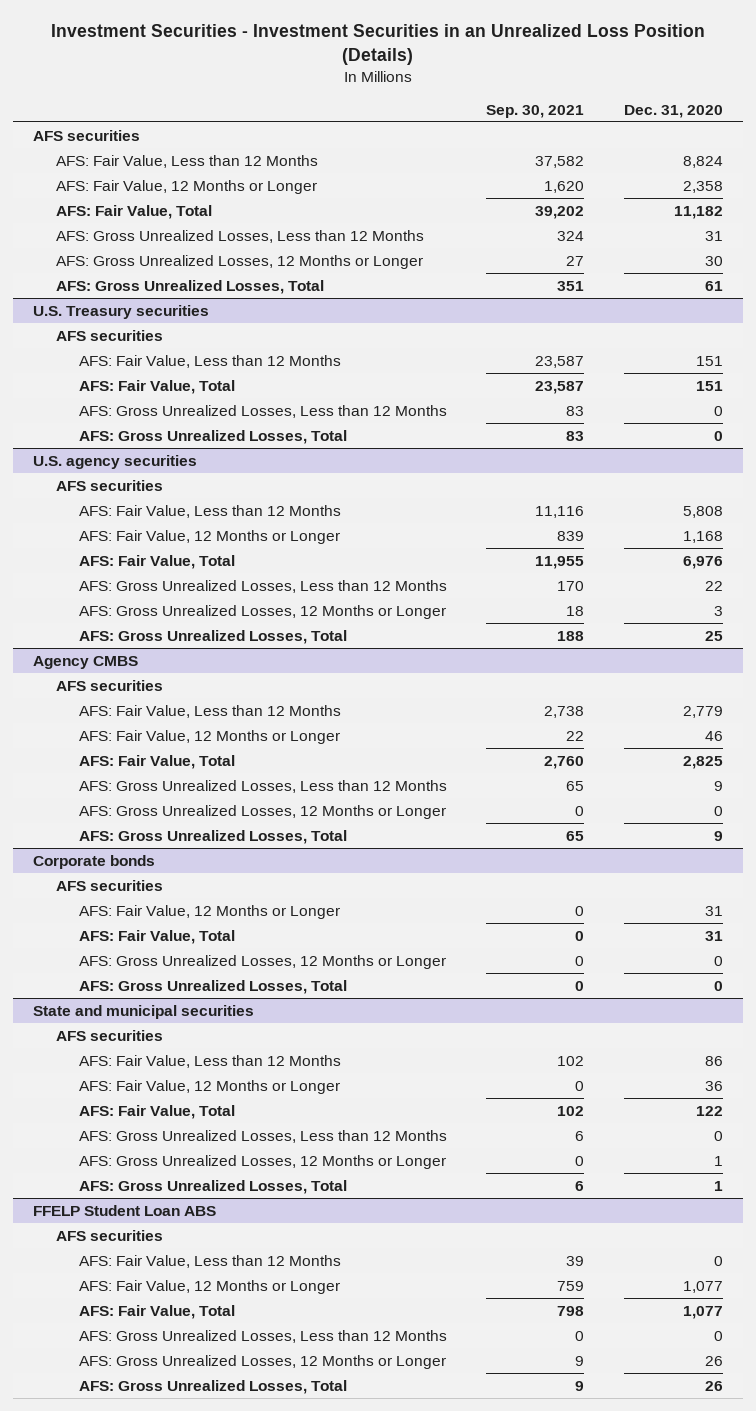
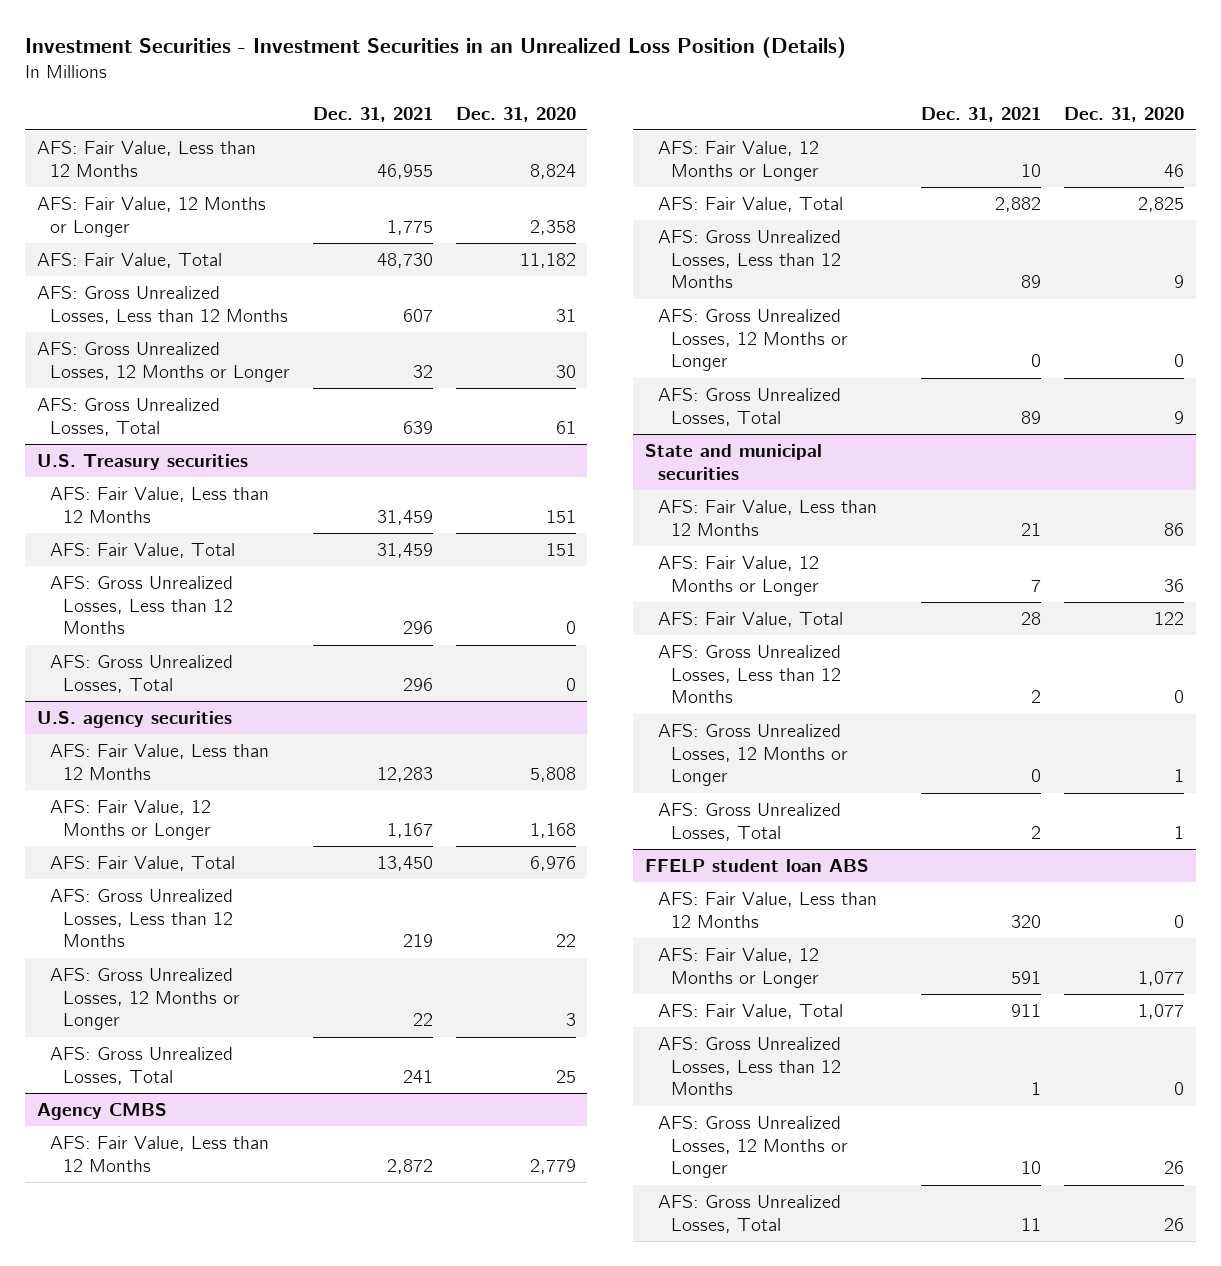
[486,104,585,118] Sep. 30, 2021 -> none
none -> [312,106,433,122] Dec. 31, 2021
[33,129,141,141] AFS securities -> none
[56,329,164,341] AFS securities -> none
[56,479,164,491] AFS securities -> none
[56,679,164,691] AFS securities -> none
[33,854,156,869] Corporate bonds -> none
[56,879,164,891] AFS securities -> none
[79,904,341,919] AFS: Fair Value, 12 Months or Longer -> none
[79,929,236,944] AFS: Fair Value, Total -> none
[79,954,447,969] AFS: Gross Unrealized Losses, 12 Months or Longer -> none
[79,979,348,994] AFS: Gross Unrealized Losses, Total -> none
[56,1029,164,1041] AFS securities -> none
[56,1229,164,1241] AFS securities -> none
[33,1204,217,1216] FFELP Student Loan ABS -> [644,859,869,873] FFELP student loan ABS

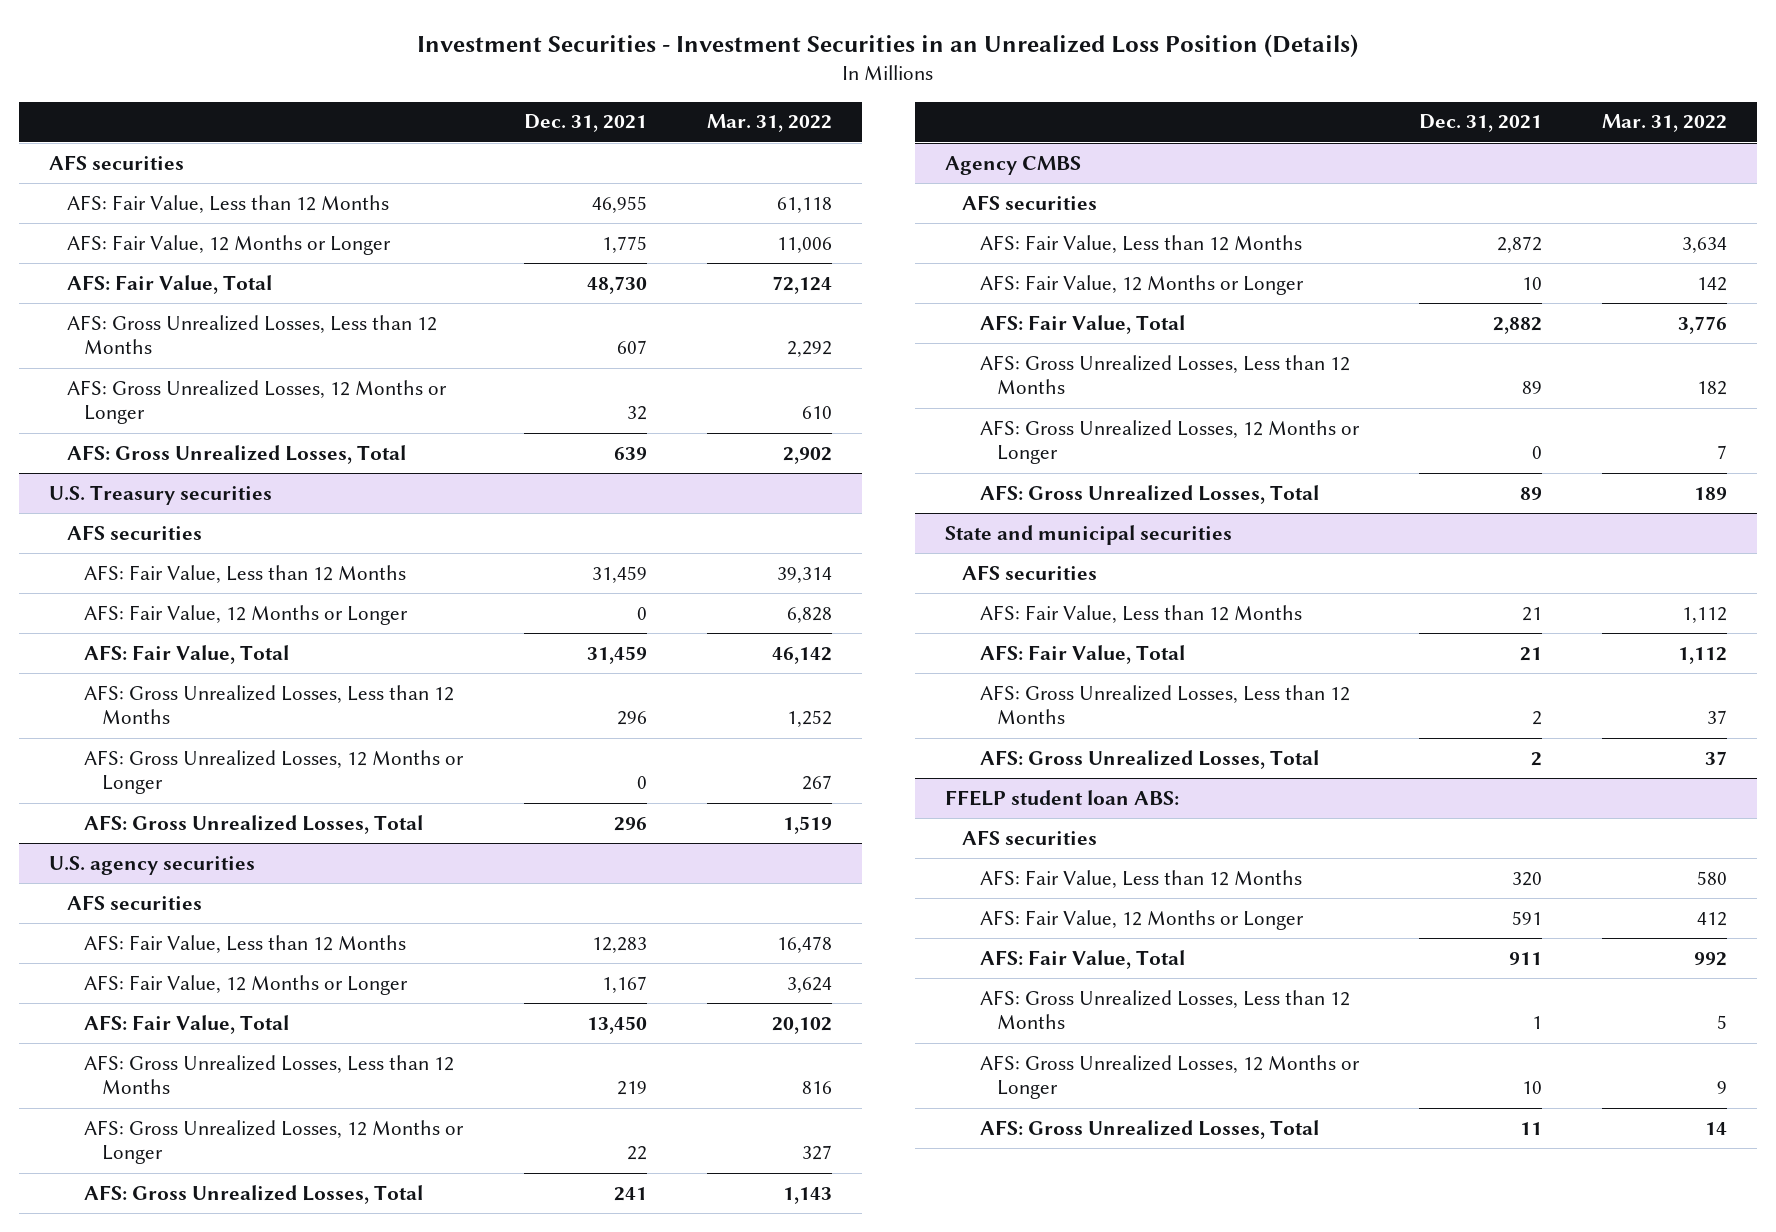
[455,106,576,122] Dec. 31, 2020 -> none
none -> [706,114,832,133] Mar. 31, 2022
none -> [49,154,185,170] AFS securities
none -> [66,524,202,540] AFS securities
none -> [84,604,409,625] AFS: Fair Value, 12 Months or Longer
none -> [84,749,465,795] AFS: Gross Unrealized Losses, 12 Months or Longer
none -> [66,894,202,910] AFS securities
none -> [962,194,1098,210] AFS securities
none -> [962,564,1098,580] AFS securities
[657,556,820,596] AFS: Fair Value, 12 Months or Longer -> none
[1020,612,1041,626] 28 -> [1519,646,1542,661] 21
[657,724,849,787] AFS: Gross Unrealized Losses, 12 Months or Longer -> none
[644,859,869,873] FFELP student loan ABS -> [944,789,1179,806] FFELP student loan ABS:
none -> [962,829,1098,845] AFS securities

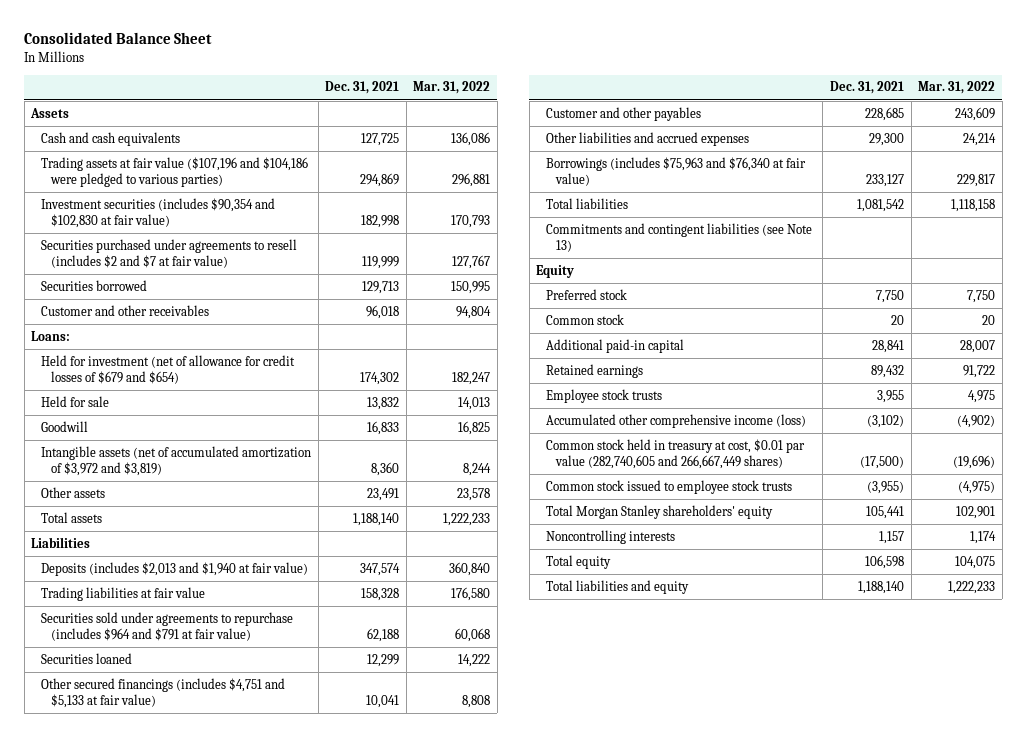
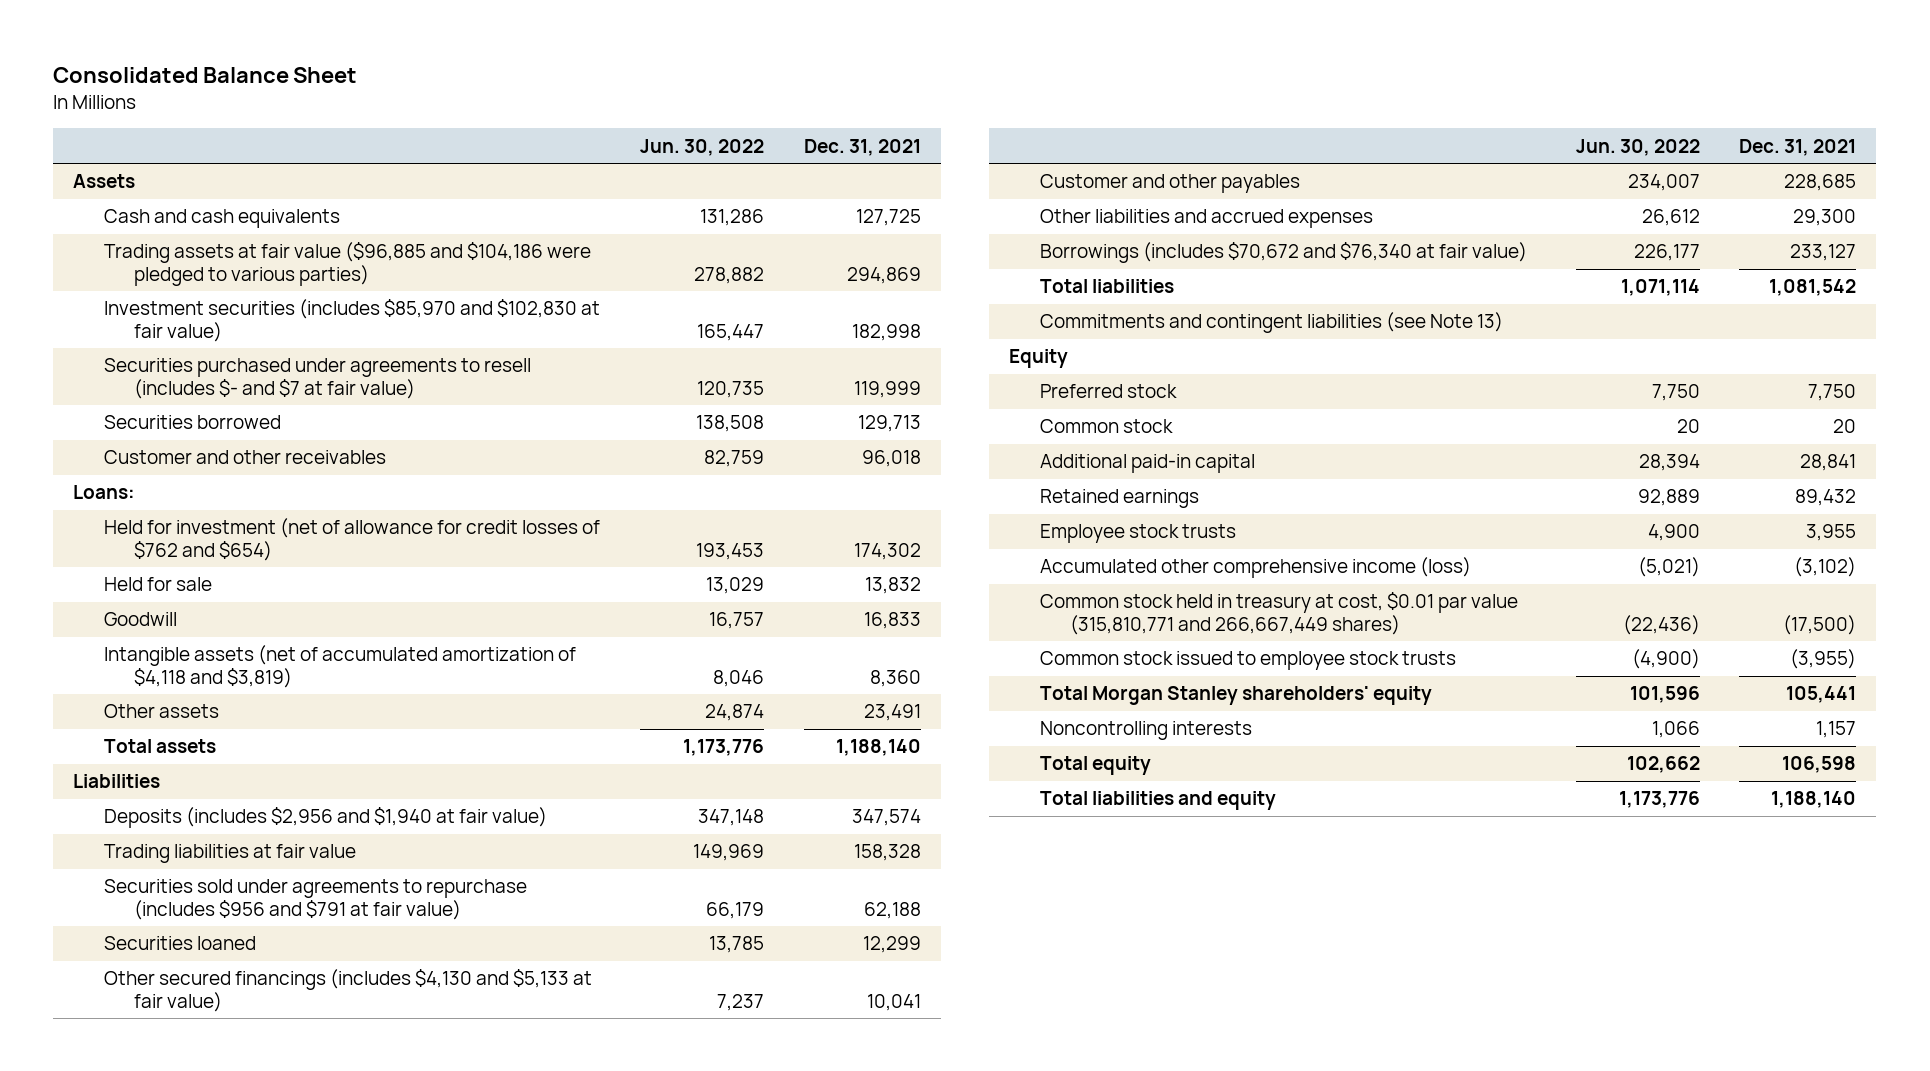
[413,81,491,95] Mar. 31, 2022 -> none
none -> [639,138,764,156] Jun. 30, 2022
[41,156,309,187] Trading assets at fair value ($107,196 and $104,186 were pledged to various parties) -> [103,242,591,286] Trading assets at fair value ($96,885 and $104,186 were pledged to various parties)
[41,197,276,228] Investment securities (includes $90,354 and $102,830 at fair value) -> [103,299,600,342] Investment securities (includes $85,970 and $102,830 at fair value)
[41,238,298,268] Securities purchased under agreements to resell (includes $2 and $7 at fair value) -> [103,358,531,399] Securities purchased under agreements to resell (includes $- and $7 at fair value)
[41,354,296,384] Held for investment (net of allowance for credit losses of $679 and $654) -> [103,518,600,561] Held for investment (net of allowance for credit losses of $762 and $654)
[41,445,312,476] Intangible assets (net of accumulated amortization of $3,972 and $3,819) -> [103,645,576,688] Intangible assets (net of accumulated amortization of $4,118 and $3,819)
[41,561,309,576] Deposits (includes $2,013 and $1,940 at fair value) -> [103,807,547,829] Deposits (includes $2,956 and $1,940 at fair value)
[41,611,294,641] Securities sold under agreements to repurchase (includes $964 and $791 at fair value) -> [103,879,527,920] Securities sold under agreements to repurchase (includes $956 and $791 at fair value)
[41,677,286,708] Other secured financings (includes $4,751 and $5,133 at fair value) -> [103,969,592,1012] Other secured financings (includes $4,130 and $5,133 at fair value)
[545,156,806,186] Borrowings (includes $75,963 and $76,340 at fair value) -> [1039,242,1527,264] Borrowings (includes $70,672 and $76,340 at fair value)
[545,438,805,469] Common stock held in treasury at cost, $0.01 par value (282,740,605 and 266,667,449 shares) -> [1039,592,1518,635] Common stock held in treasury at cost, $0.01 par value (315,810,771 and 266,667,449 shares)

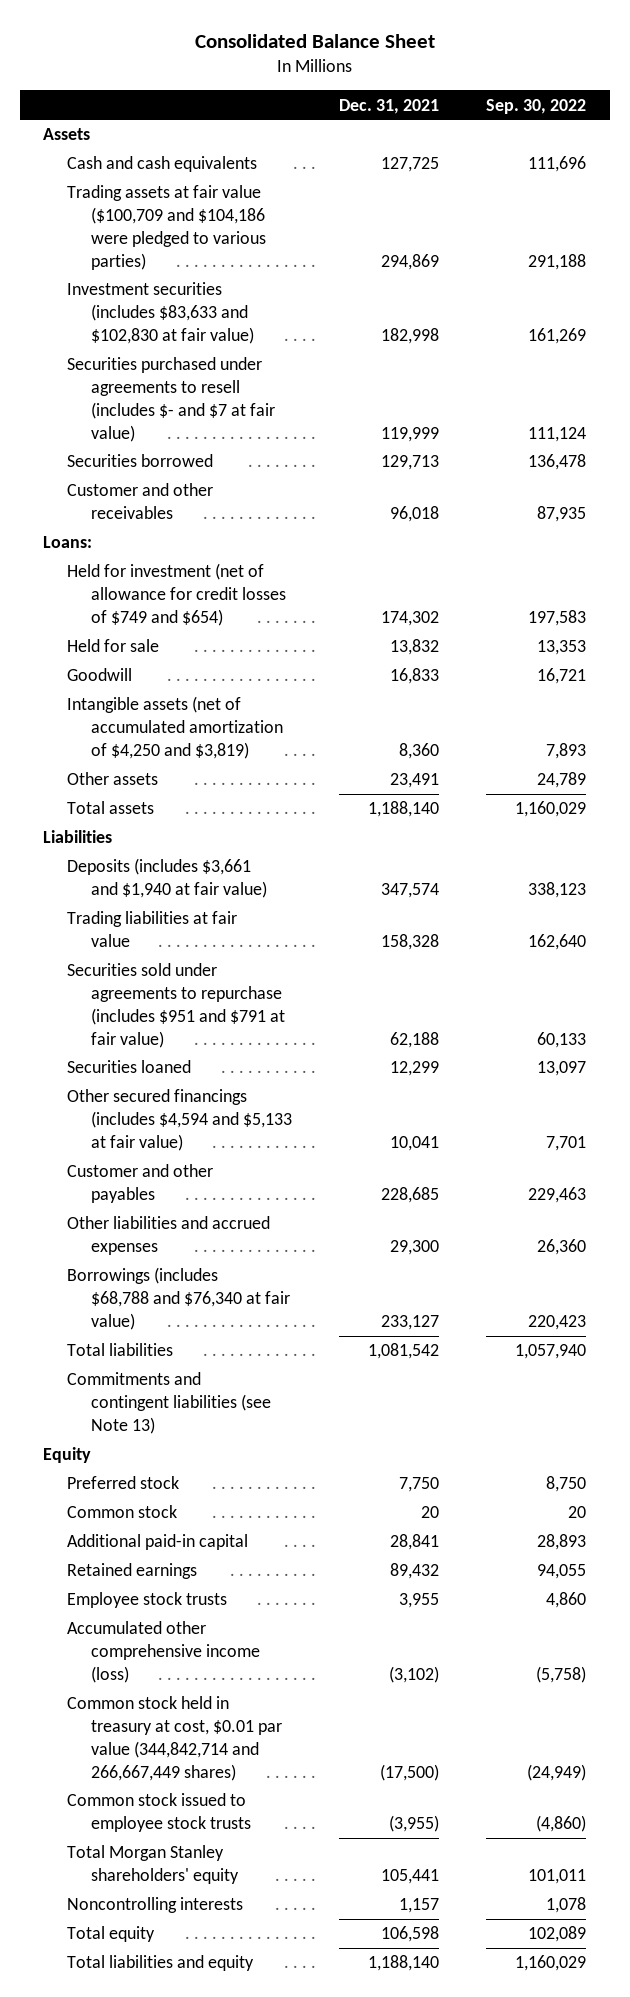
[639,138,764,156] Jun. 30, 2022 -> none
none -> [486,98,587,114] Sep. 30, 2022
[103,242,591,286] Trading assets at fair value ($96,885 and $104,186 were pledged to various parties) -> [67,185,267,270] Trading assets at fair value ($100,709 and $104,186 were pledged to various parties)
[103,299,600,342] Investment securities (includes $85,970 and $102,830 at fair value) -> [67,282,255,344] Investment securities (includes $83,633 and $102,830 at fair value)
[103,518,600,561] Held for investment (net of allowance for credit losses of $762 and $654) -> [67,563,287,626] Held for investment (net of allowance for credit losses of $749 and $654)
[103,645,576,688] Intangible assets (net of accumulated amortization of $4,118 and $3,819) -> [67,696,284,759] Intangible assets (net of accumulated amortization of $4,250 and $3,819)
[103,807,547,829] Deposits (includes $2,956 and $1,940 at fair value) -> [67,858,268,899] Deposits (includes $3,661 and $1,940 at fair value)
[103,879,527,920] Securities sold under agreements to repurchase (includes $956 and $791 at fair value) -> [67,963,286,1048] Securities sold under agreements to repurchase (includes $951 and $791 at fair value)
[103,969,592,1012] Other secured financings (includes $4,130 and $5,133 at fair value) -> [67,1089,293,1151] Other secured financings (includes $4,594 and $5,133 at fair value)
[1039,242,1527,264] Borrowings (includes $70,672 and $76,340 at fair value) -> [67,1267,291,1330] Borrowings (includes $68,788 and $76,340 at fair value)
[1039,592,1518,635] Common stock held in treasury at cost, $0.01 par value (315,810,771 and 266,667,449 shares) -> [67,1696,283,1781] Common stock held in treasury at cost, $0.01 par value (344,842,714 and 266,667,449 shares)

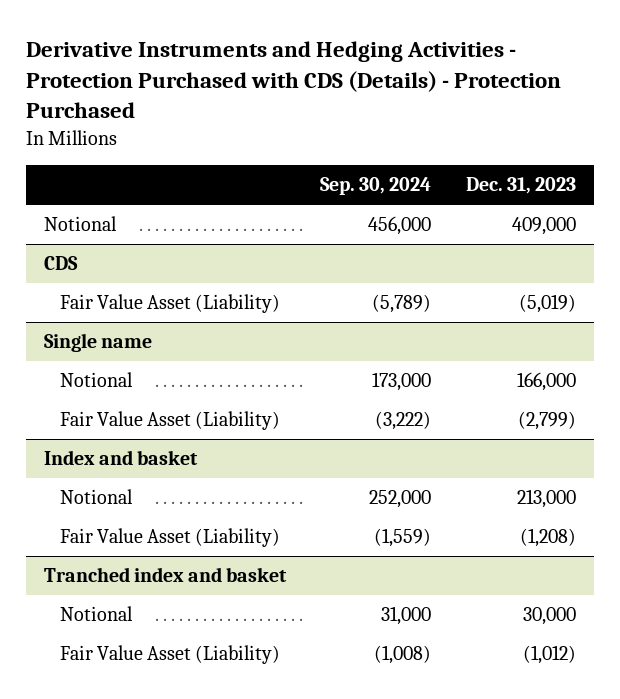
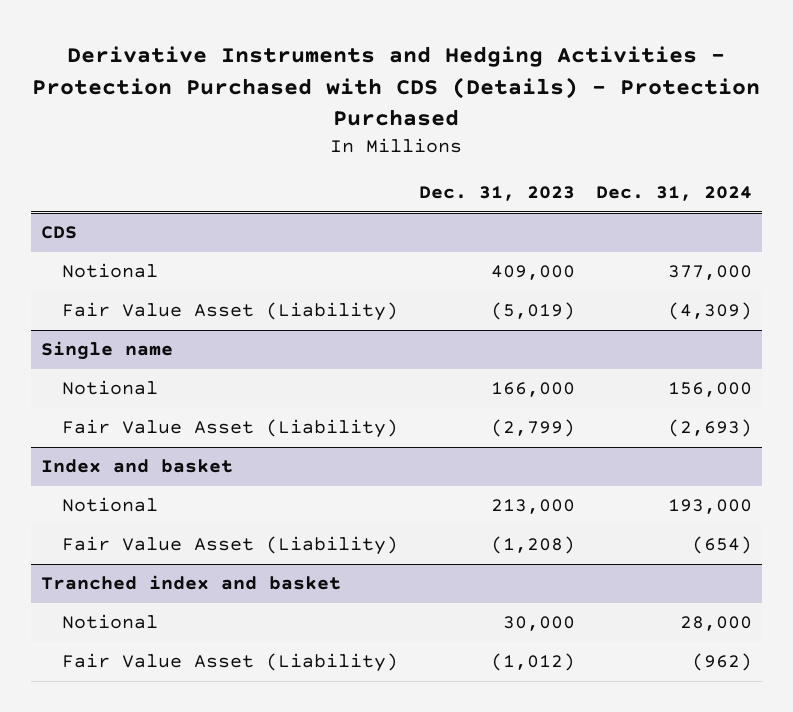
[320,177,432,196] Sep. 30, 2024 -> none
none -> [595,186,752,202] Dec. 31, 2024
[43,216,117,232] Notional -> none
none -> [62,263,159,279] Notional

